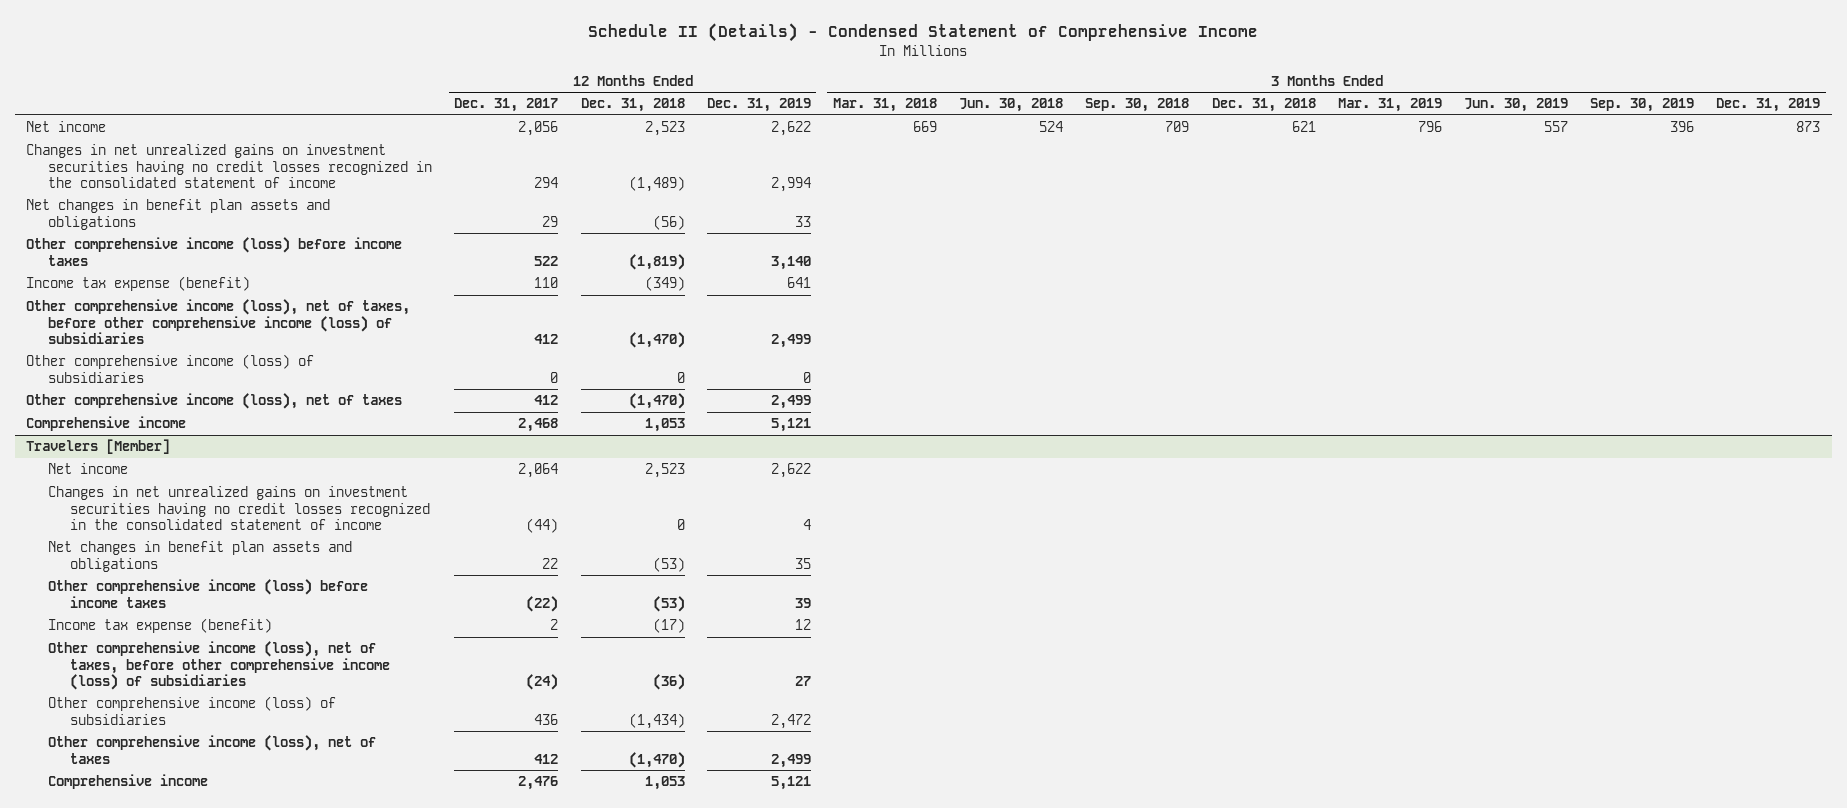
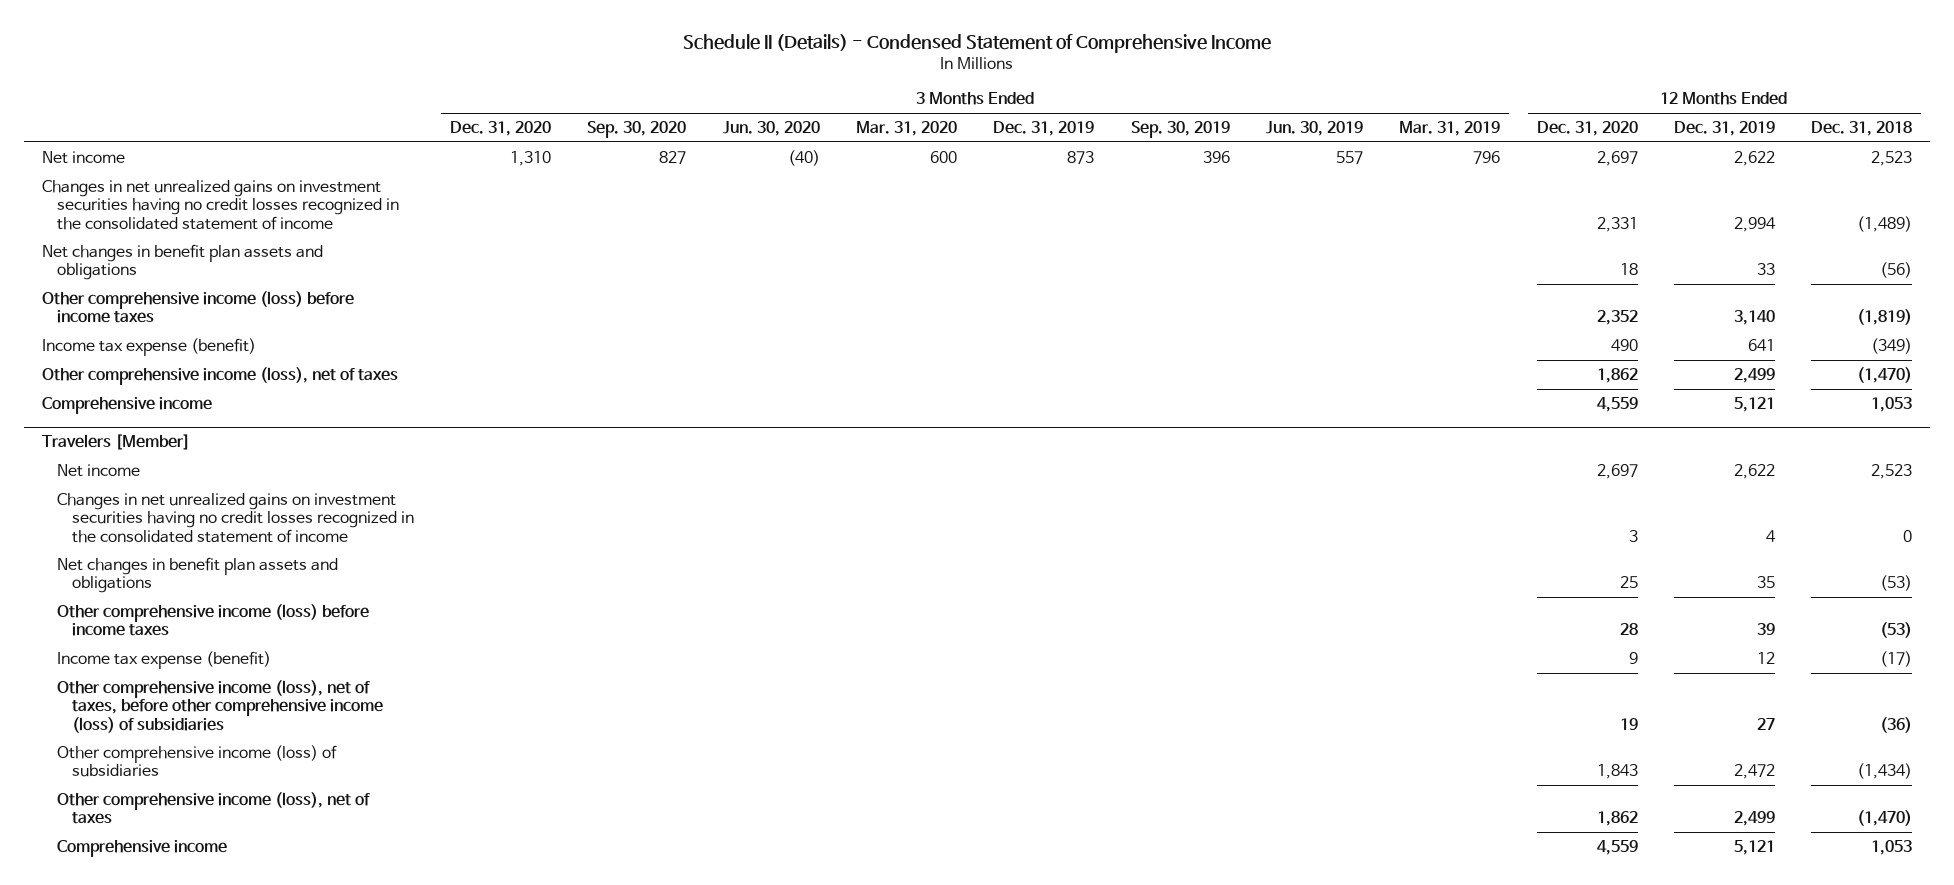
[454,98,559,113] Dec. 31, 2017 -> none
[832,98,937,113] Mar. 31, 2018 -> none
[959,98,1064,113] Jun. 30, 2018 -> none
[1085,98,1190,113] Sep. 30, 2018 -> none
[1211,98,1316,113] Dec. 31, 2018 -> none
none -> [449,120,551,136] Dec. 31, 2020
none -> [587,120,687,138] Sep. 30, 2020
none -> [722,120,820,136] Jun. 30, 2020
none -> [855,120,957,136] Mar. 31, 2020
none -> [1536,120,1638,136] Dec. 31, 2020
[26,299,411,344] Other comprehensive income (loss), net of taxes, before other comprehensive income (loss) of subsidiaries -> none
[26,354,315,383] Other comprehensive income (loss) of subsidiaries -> none

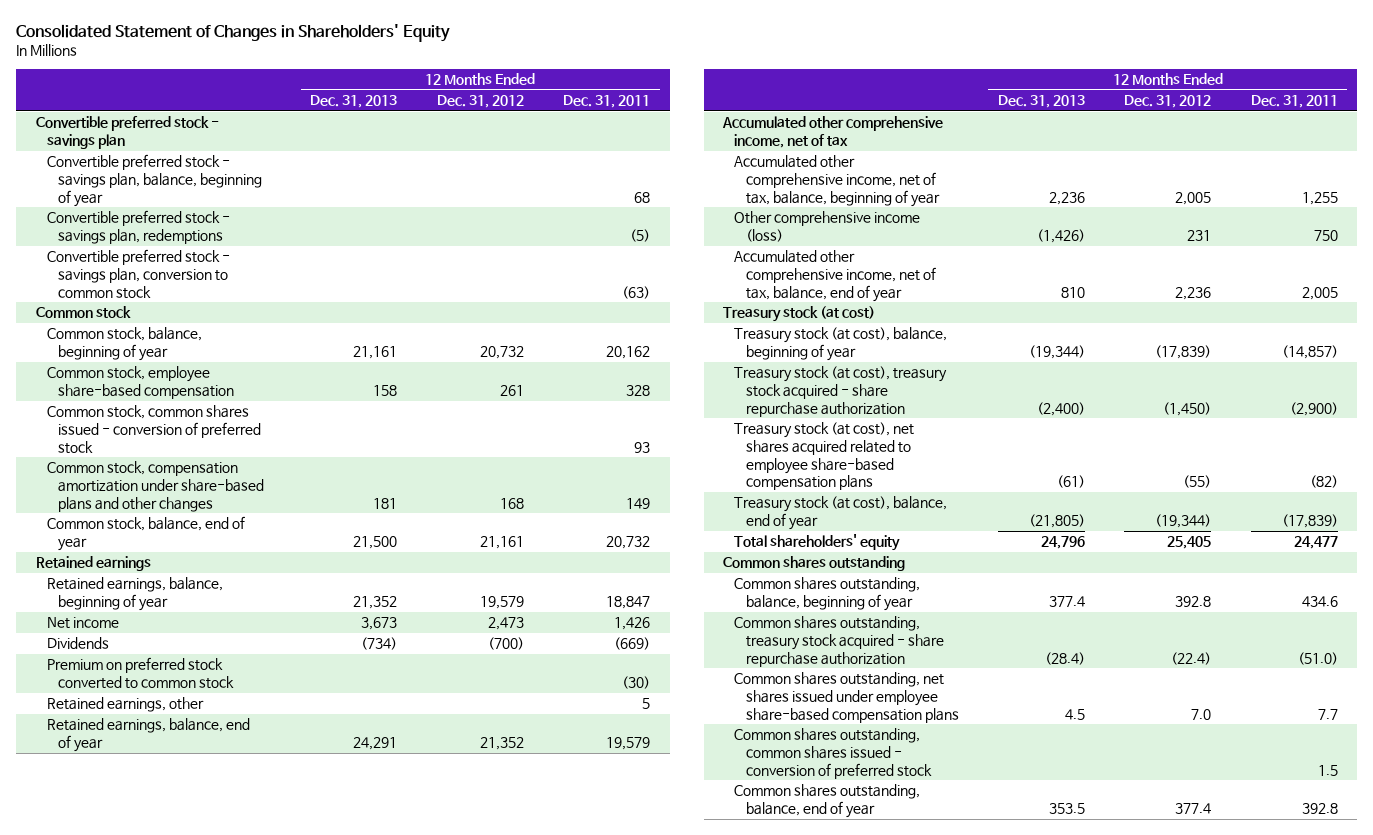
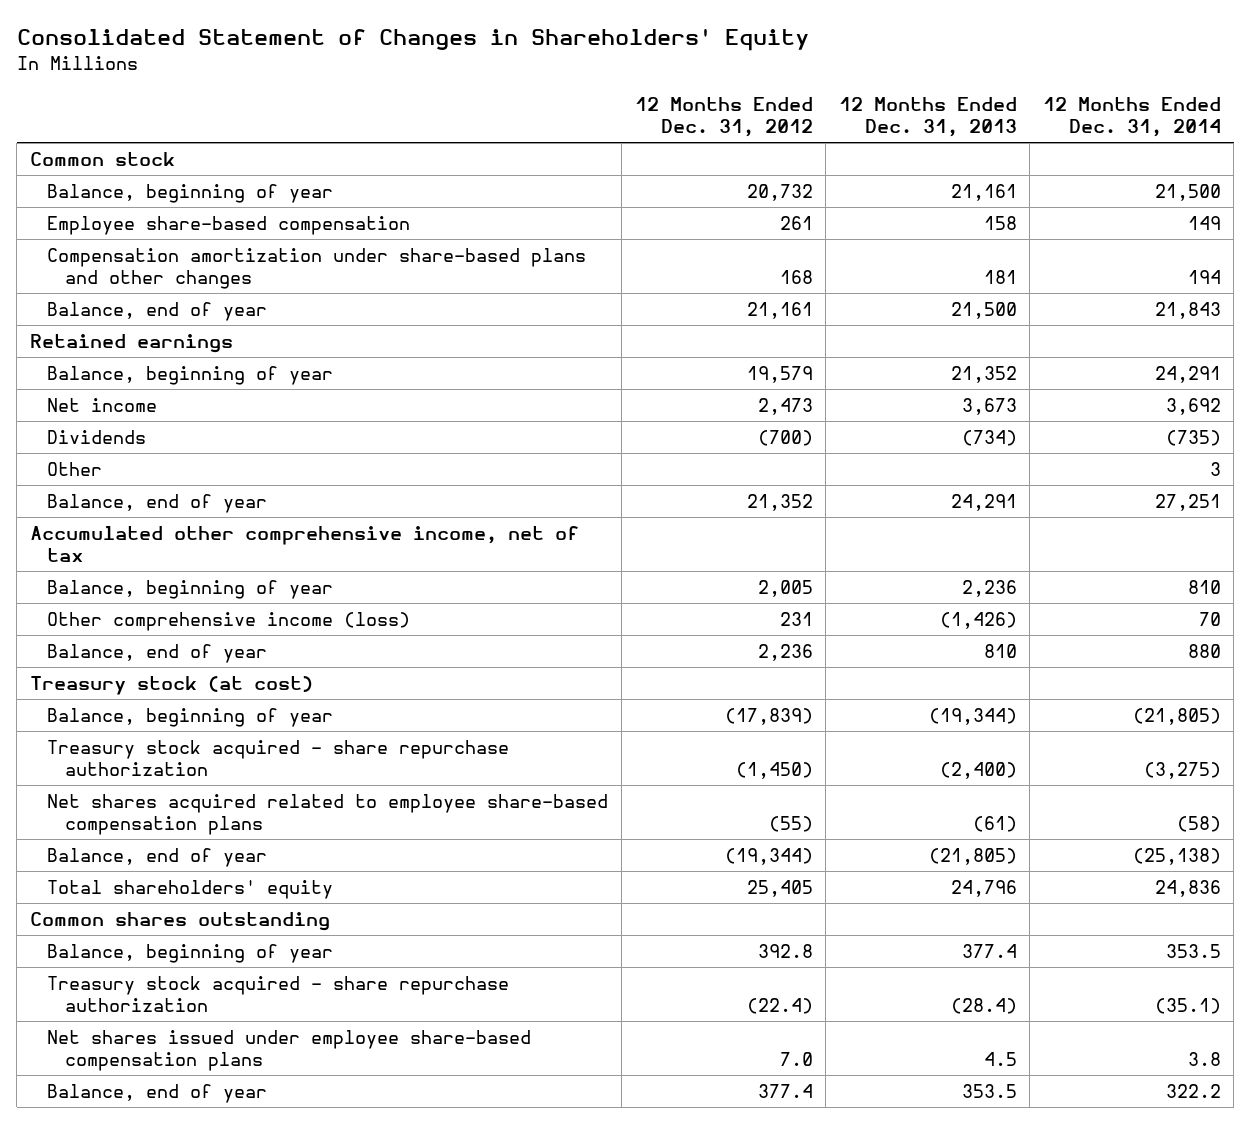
[563,95,651,109] Dec. 31, 2011 -> none
none -> [1042,96,1221,138] 12 Months Ended Dec. 31, 2014
[35,116,219,149] Convertible preferred stock - savings plan -> none
[46,154,263,207] Convertible preferred stock - savings plan, balance, beginning of year -> none
[46,210,230,244] Convertible preferred stock - savings plan, redemptions -> none
[46,249,230,299] Convertible preferred stock - savings plan, conversion to common stock -> none
[46,405,262,454] Common stock, common shares issued - conversion of preferred stock -> none
[46,327,202,361] Common stock, balance, beginning of year -> [47,183,334,203] Balance, beginning of year
[46,366,235,399] Common stock, employee share-based compensation -> [47,215,411,235] Employee share-based compensation
[46,461,265,512] Common stock, compensation amortization under share-based plans and other changes -> [47,247,587,290] Compensation amortization under share-based plans and other changes
[46,516,245,551] Common stock, balance, end of year -> [47,301,268,321] Balance, end of year
[46,577,223,611] Retained earnings, balance, beginning of year -> [47,365,334,385] Balance, beginning of year
[46,657,235,689] Premium on preferred stock converted to common stock -> none
[46,697,204,713] Retained earnings, other -> [47,461,103,476] Other
[46,718,250,752] Retained earnings, balance, end of year -> [47,493,268,513] Balance, end of year
[734,155,940,207] Accumulated other comprehensive income, net of tax, balance, beginning of year -> [47,579,334,599] Balance, beginning of year
[734,250,936,302] Accumulated other comprehensive income, net of tax, balance, end of year -> [47,643,268,663] Balance, end of year
[734,327,948,361] Treasury stock (at cost), balance, beginning of year -> [47,707,334,727] Balance, beginning of year
[734,366,948,417] Treasury stock (at cost), treasury stock acquired - share repurchase authorization -> [47,739,510,777] Treasury stock acquired - share repurchase authorization
[734,422,915,491] Treasury stock (at cost), net shares acquired related to employee share-based compensation plans -> [47,793,609,836] Net shares acquired related to employee share-based compensation plans
[734,496,948,530] Treasury stock (at cost), balance, end of year -> [47,847,268,867] Balance, end of year
[734,728,932,779] Common shares outstanding, common shares issued - conversion of preferred stock -> none
[734,577,921,611] Common shares outstanding, balance, beginning of year -> [47,943,334,963] Balance, beginning of year
[734,616,944,667] Common shares outstanding, treasury stock acquired - share repurchase authorization -> [47,975,510,1013] Treasury stock acquired - share repurchase authorization
[734,672,959,723] Common shares outstanding, net shares issued under employee share-based compensation plans -> [47,1029,532,1072] Net shares issued under employee share-based compensation plans
[734,784,921,818] Common shares outstanding, balance, end of year -> [47,1083,268,1103] Balance, end of year

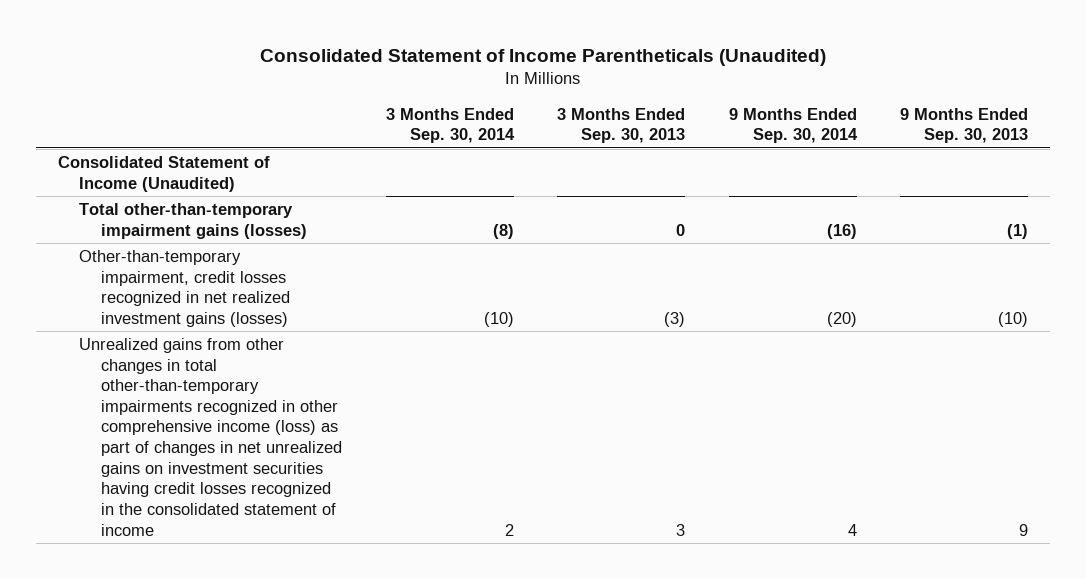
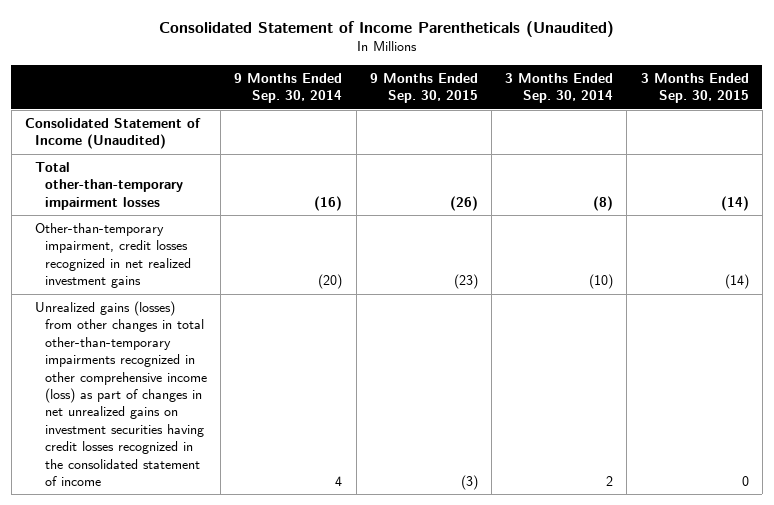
[557,107,686,144] 3 Months Ended Sep. 30, 2013 -> none
[900,107,1029,144] 9 Months Ended Sep. 30, 2013 -> none
none -> [369,73,478,104] 9 Months Ended Sep. 30, 2015
none -> [640,73,749,104] 3 Months Ended Sep. 30, 2015
[79,202,308,239] Total other-than-temporary impairment gains (losses) -> [35,162,184,210] Total other-than-temporary impairment losses
[79,249,291,327] Other-than-temporary impairment, credit losses recognized in net realized investment gains (losses) -> [35,223,192,289] Other-than-temporary impairment, credit losses recognized in net realized investment gains
[79,337,343,536] Unrealized gains from other changes in total other-than-temporary impairments recognized in other comprehensive income (loss) as part of changes in net unrealized gains on investment securities having credit losses recognized in the consolidated statement of income -> [35,301,208,486] Unrealized gains (losses) from other changes in total other-than-temporary impairments recognized in other comprehensive income (loss) as part of changes in net unrealized gains on investment securities having credit losses recognized in the consolidated statement of income

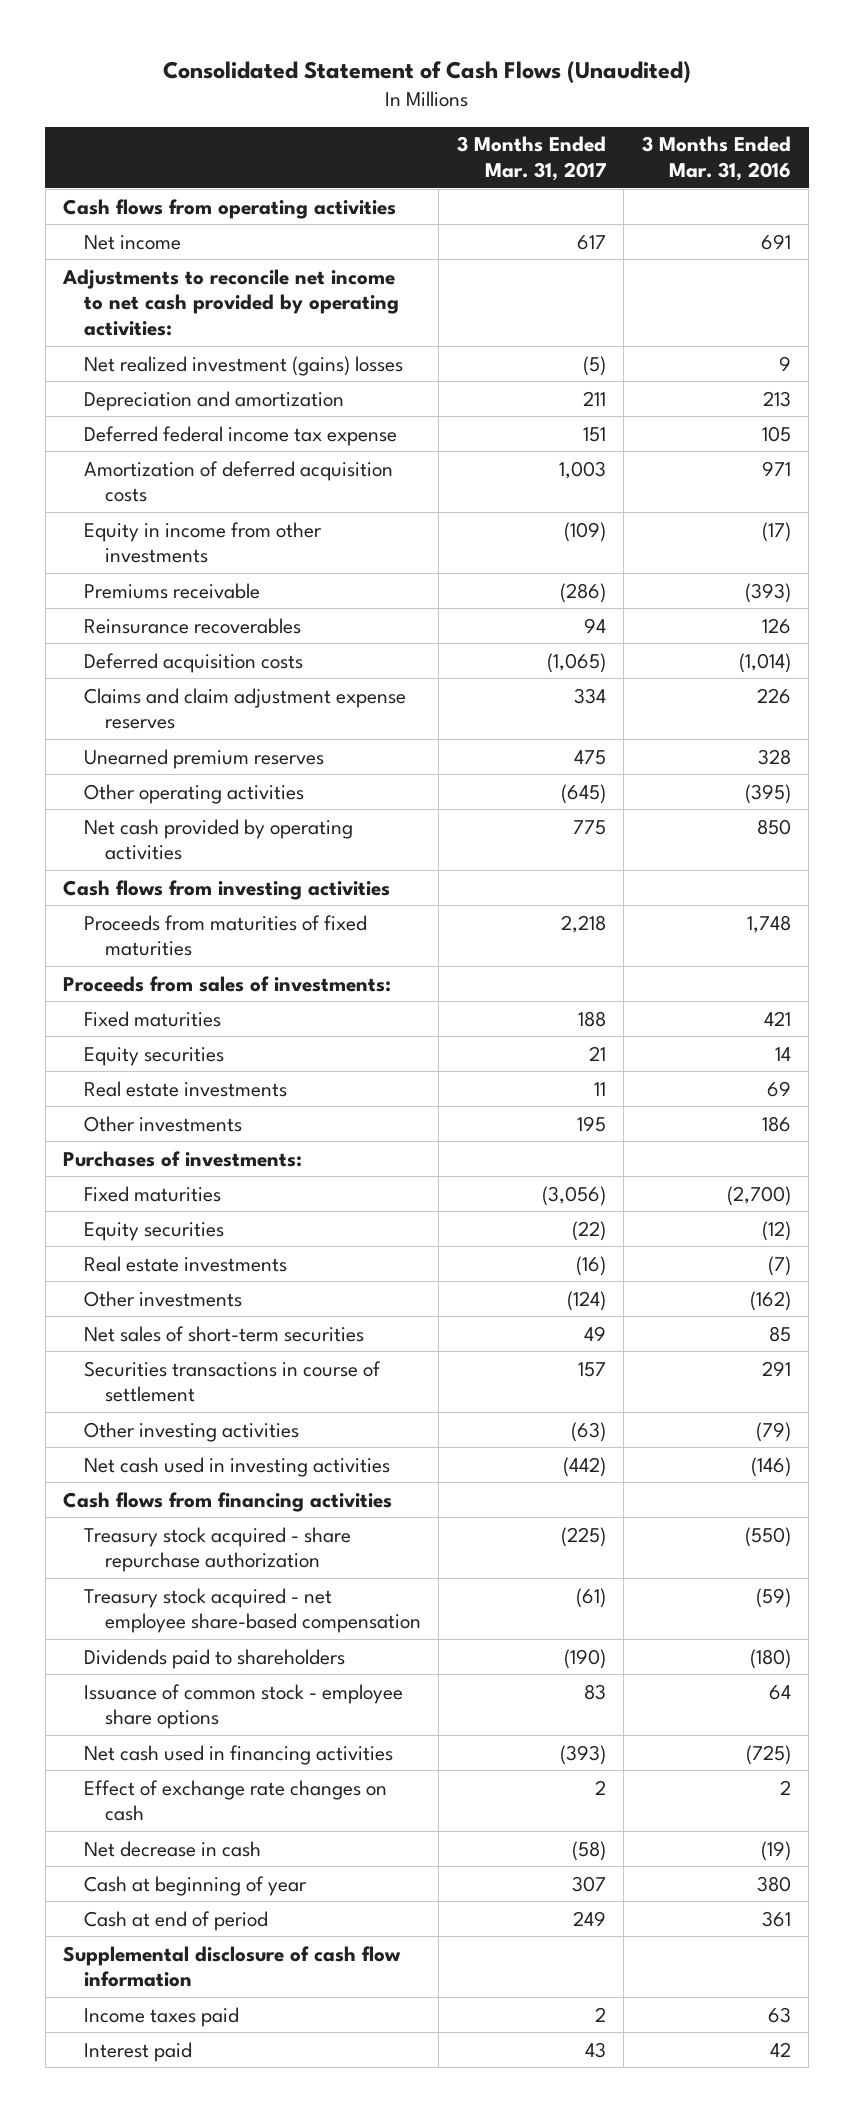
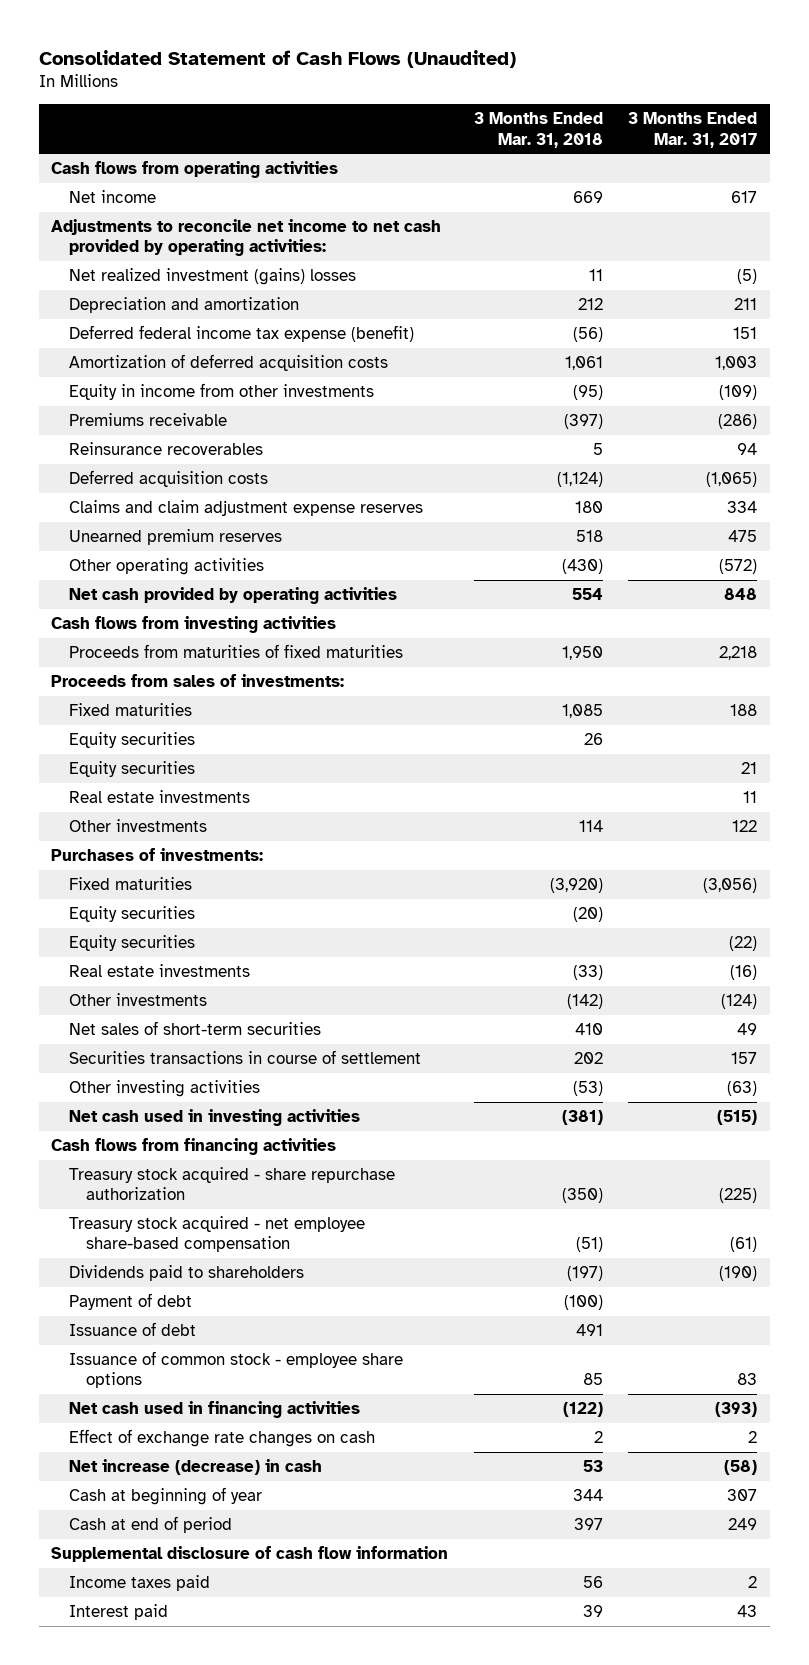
[641,136,791,182] 3 Months Ended Mar. 31, 2016 -> none
none -> [473,112,603,148] 3 Months Ended Mar. 31, 2018
[84,425,398,446] Deferred federal income tax expense -> [68,324,414,342] Deferred federal income tax expense (benefit)
[560,783,606,804] (645) -> [719,558,758,574] (572)
[572,819,606,835] 775 -> [724,587,758,600] 848
none -> [68,731,195,748] Equity securities
[576,1115,606,1132] 195 -> [732,819,758,832] 122
none -> [68,905,195,922] Equity securities
[562,1456,606,1477] (442) -> [717,1109,758,1125] (515)
none -> [68,1292,192,1310] Payment of debt
none -> [68,1321,196,1336] Issuance of debt
[84,1840,262,1857] Net decrease in cash -> [68,1458,322,1475] Net increase (decrease) in cash

